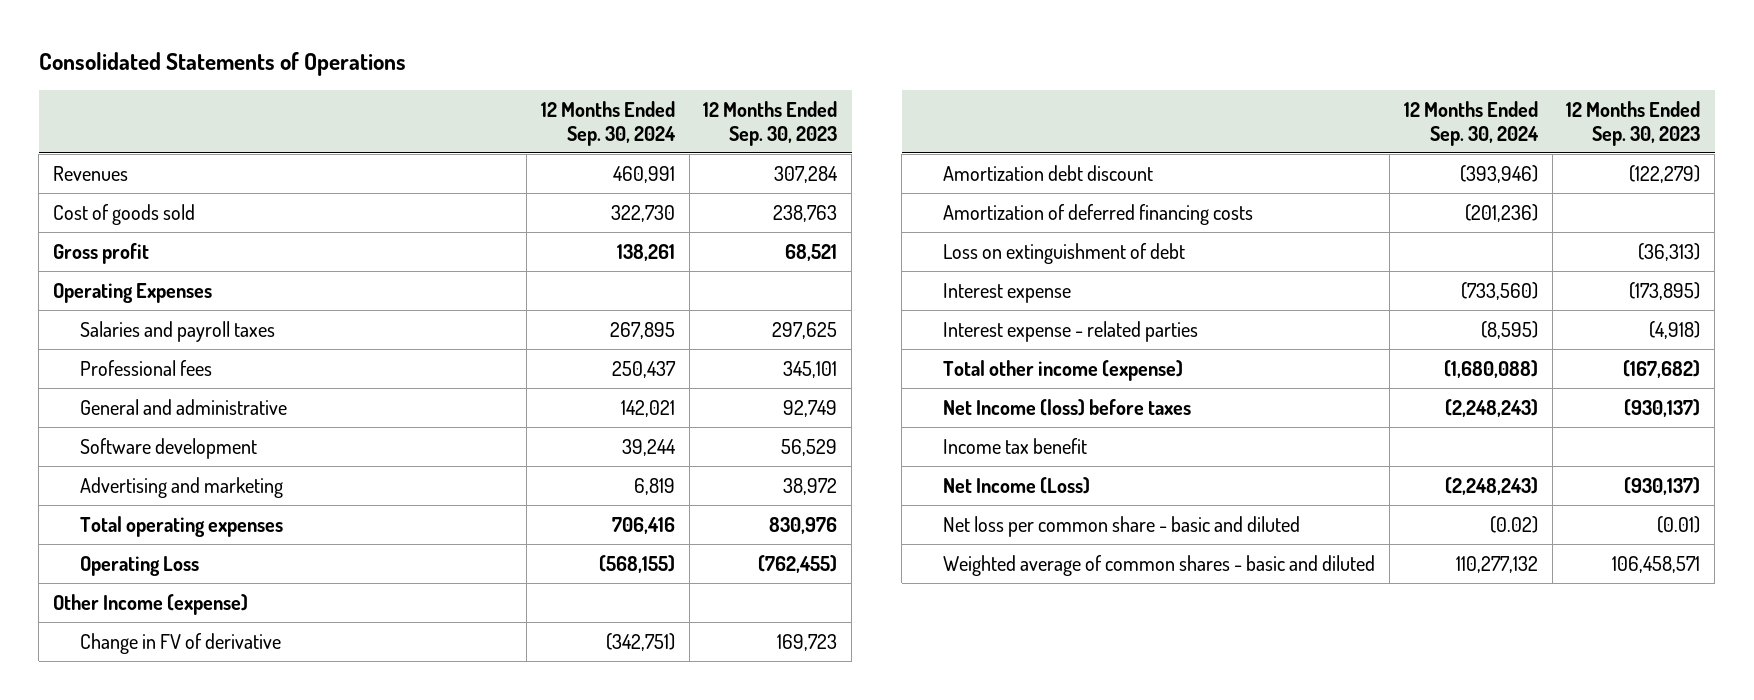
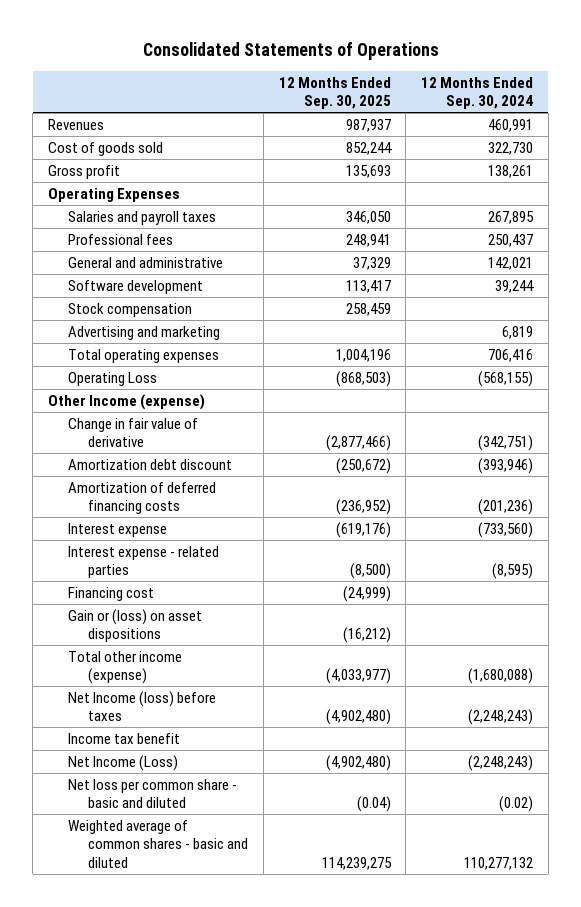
[703,100,838,146] 12 Months Ended Sep. 30, 2023 -> none
none -> [278,76,391,110] 12 Months Ended Sep. 30, 2025
none -> [67,302,192,317] Stock compensation
[80,632,282,654] Change in FV of derivative -> [67,417,198,448] Change in fair value of derivative
[943,242,1186,264] Loss on extinguishment of debt -> none
none -> [67,586,154,601] Financing cost
none -> [67,608,202,643] Gain or (loss) on asset dispositions

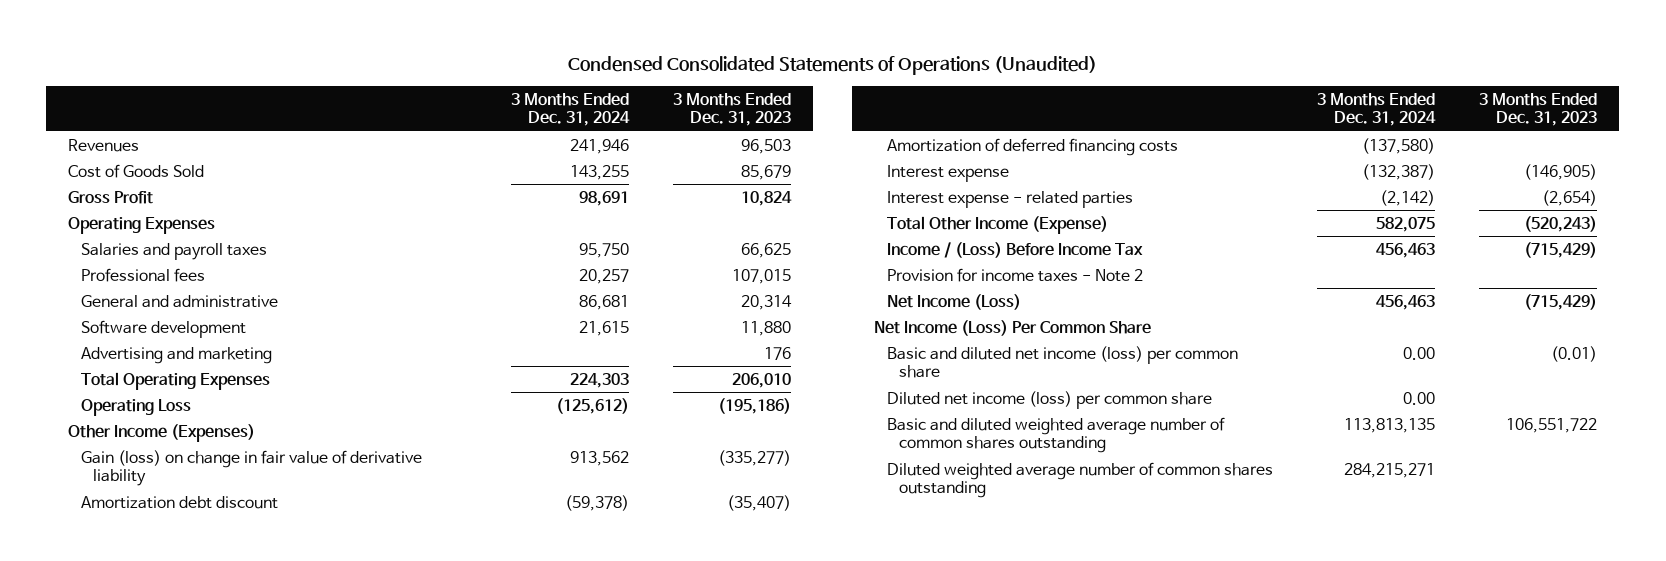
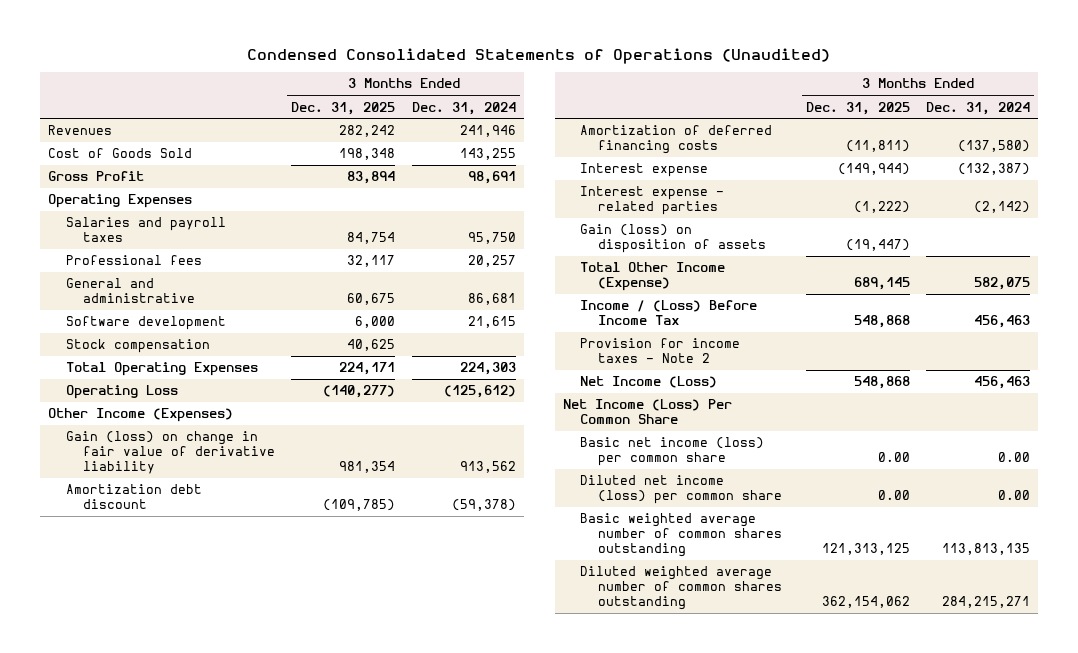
[673,92,792,127] 3 Months Ended Dec. 31, 2023 -> none
none -> [291,101,396,115] Dec. 31, 2025
[80,346,272,364] Advertising and marketing -> none
none -> [65,339,210,354] Stock compensation
none -> [580,224,766,254] Gain (loss) on disposition of assets
[886,345,1238,379] Basic and diluted net income (loss) per common share -> [580,437,765,467] Basic net income (loss) per common share
[886,416,1225,454] Basic and diluted weighted average number of common shares outstanding -> [580,513,782,557] Basic weighted average number of common shares outstanding

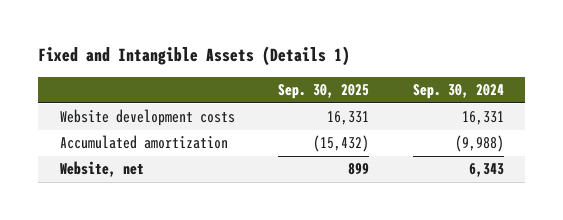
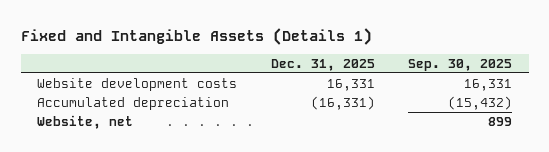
[412,84,504,100] Sep. 30, 2024 -> none
none -> [270,59,375,72] Dec. 31, 2025
[59,135,228,150] Accumulated amortization -> [37,96,230,110] Accumulated depreciation

